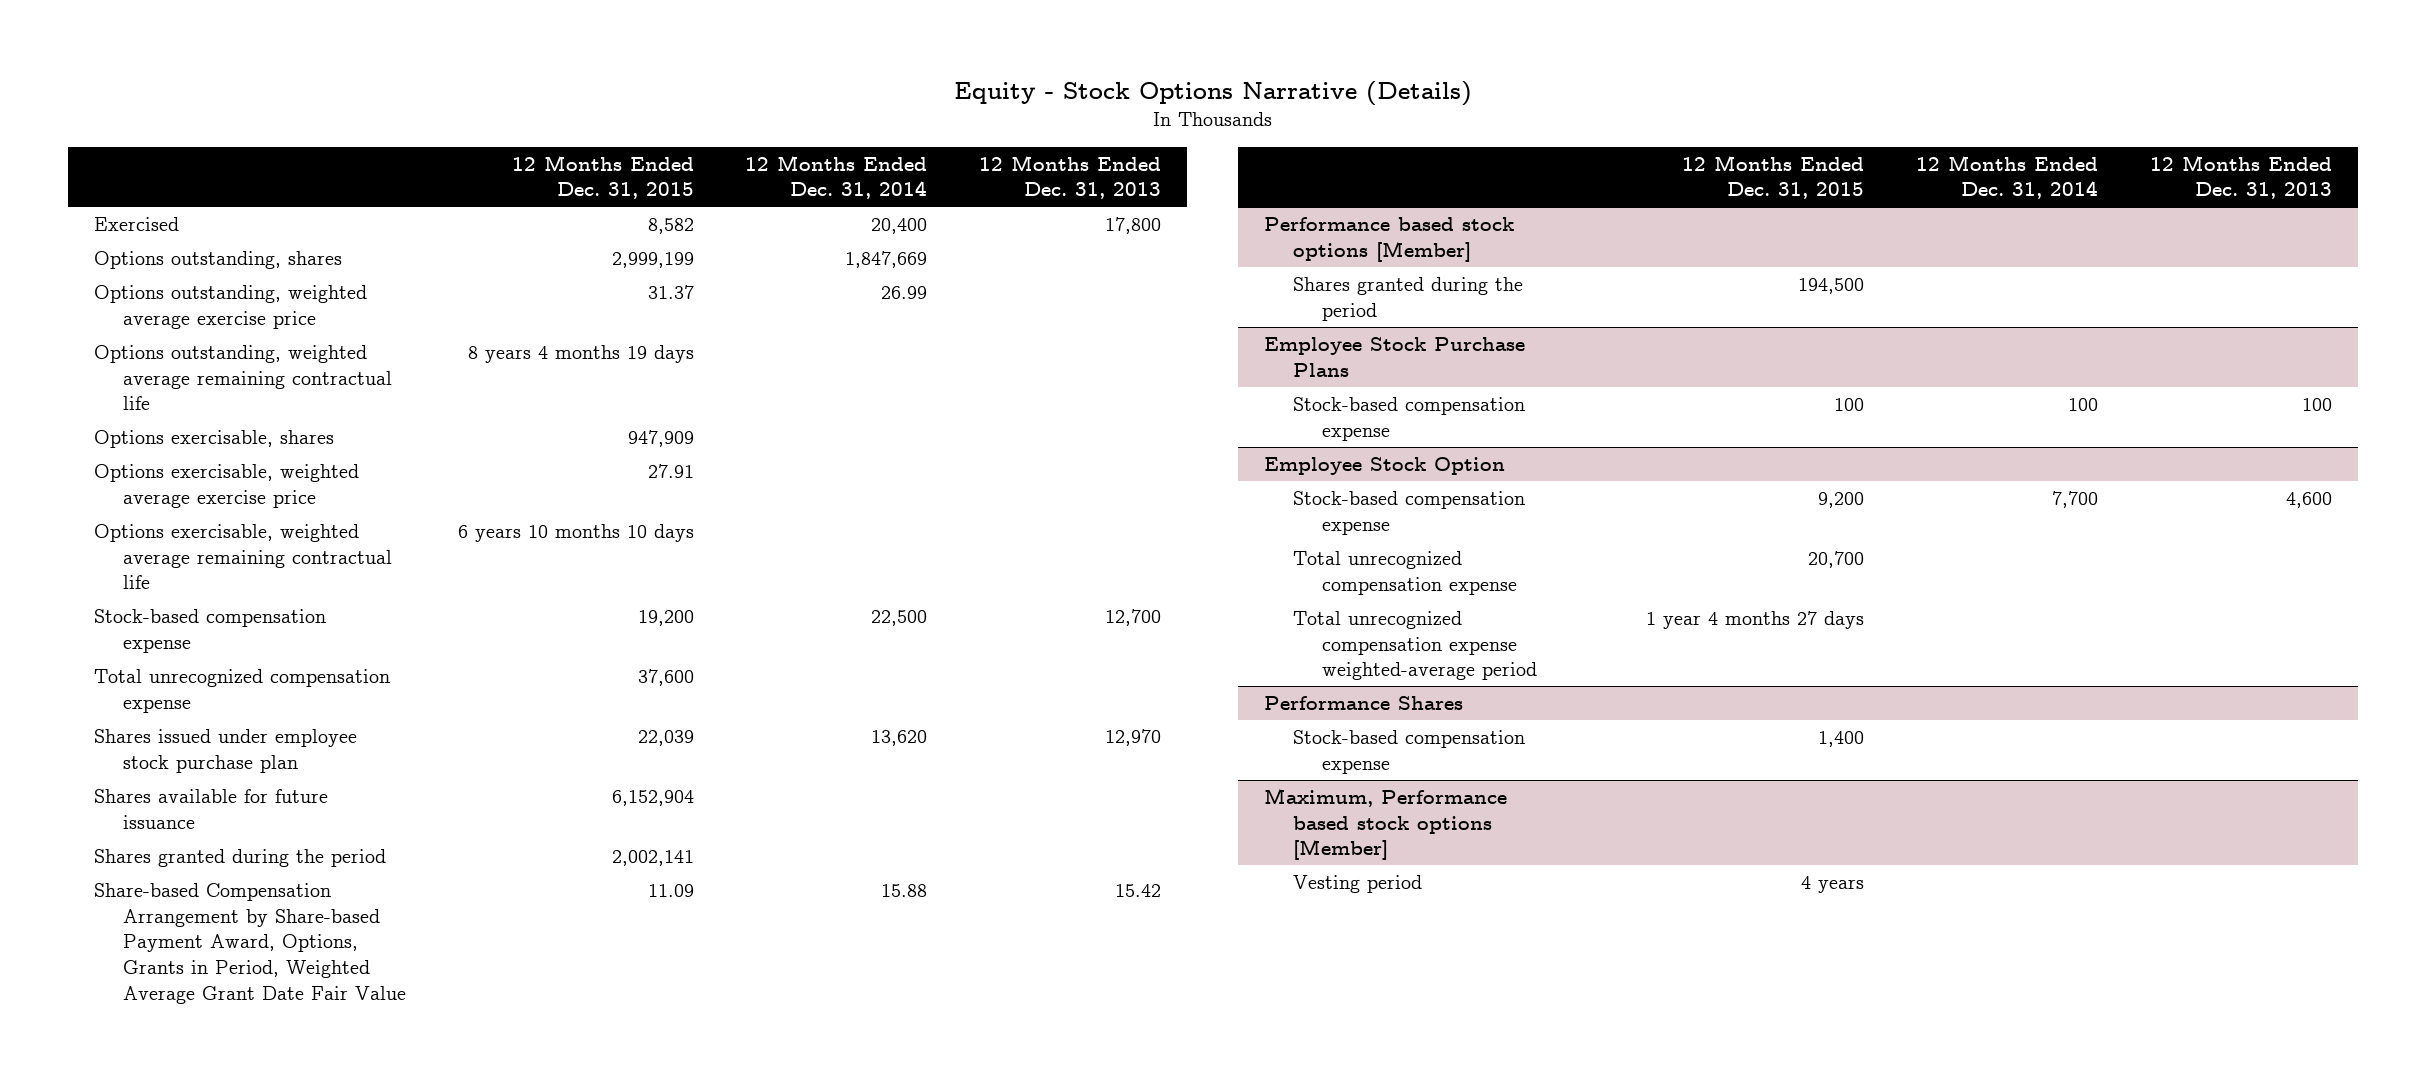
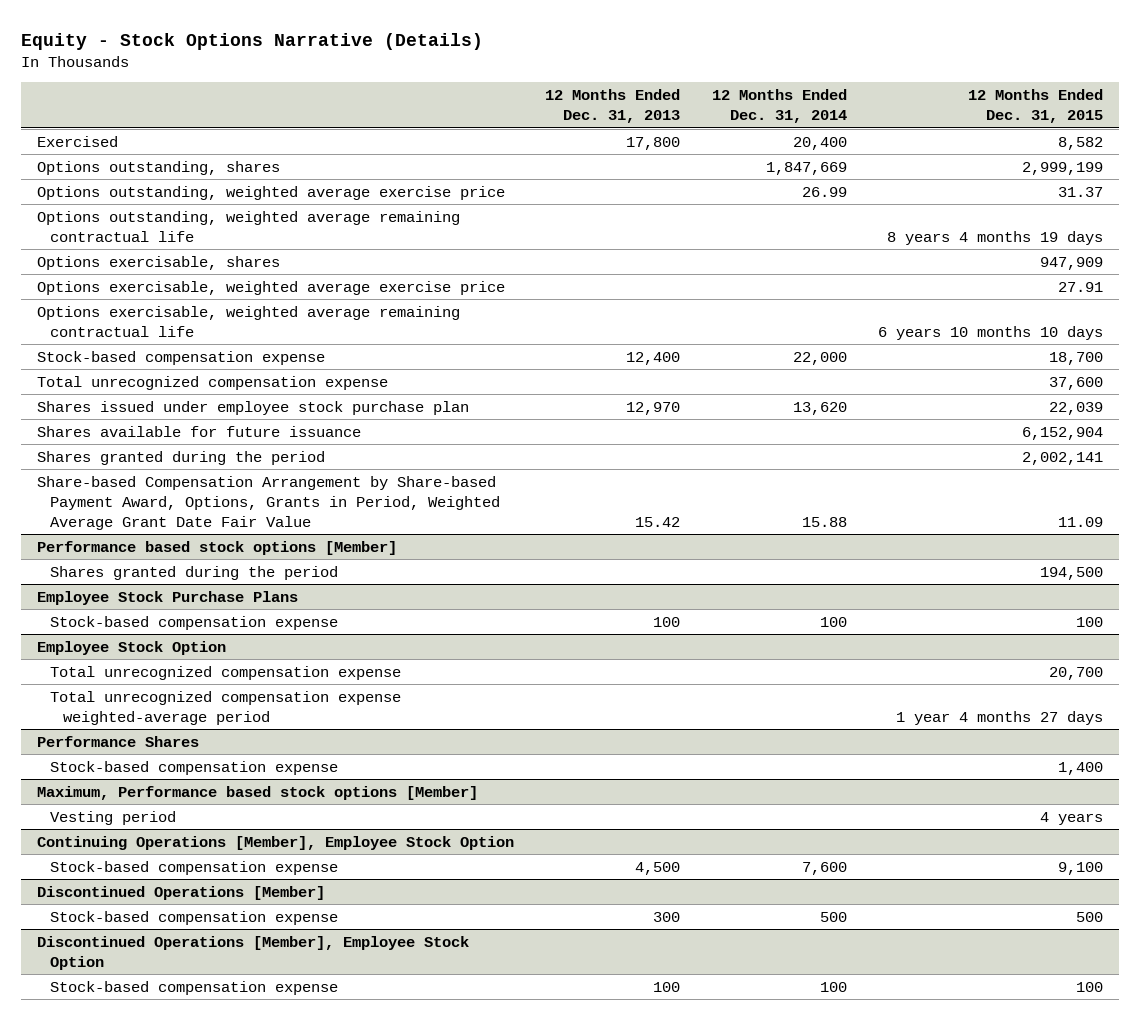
[637,609,694,626] 19,200 -> [1049,351,1104,365] 18,700
[871,609,928,626] 22,500 -> [792,351,847,365] 22,000
[1105,608,1162,626] 12,700 -> [626,351,681,365] 12,400
[1292,490,1525,535] Stock-based compensation expense -> none
none -> [36,835,514,850] Continuing Operations [Member], Employee Stock Option
none -> [50,860,339,875] Stock-based compensation expense
none -> [36,885,325,900] Discontinued Operations [Member]
none -> [50,910,339,925] Stock-based compensation expense
none -> [36,935,469,970] Discontinued Operations [Member], Employee Stock Option
none -> [50,980,339,995] Stock-based compensation expense

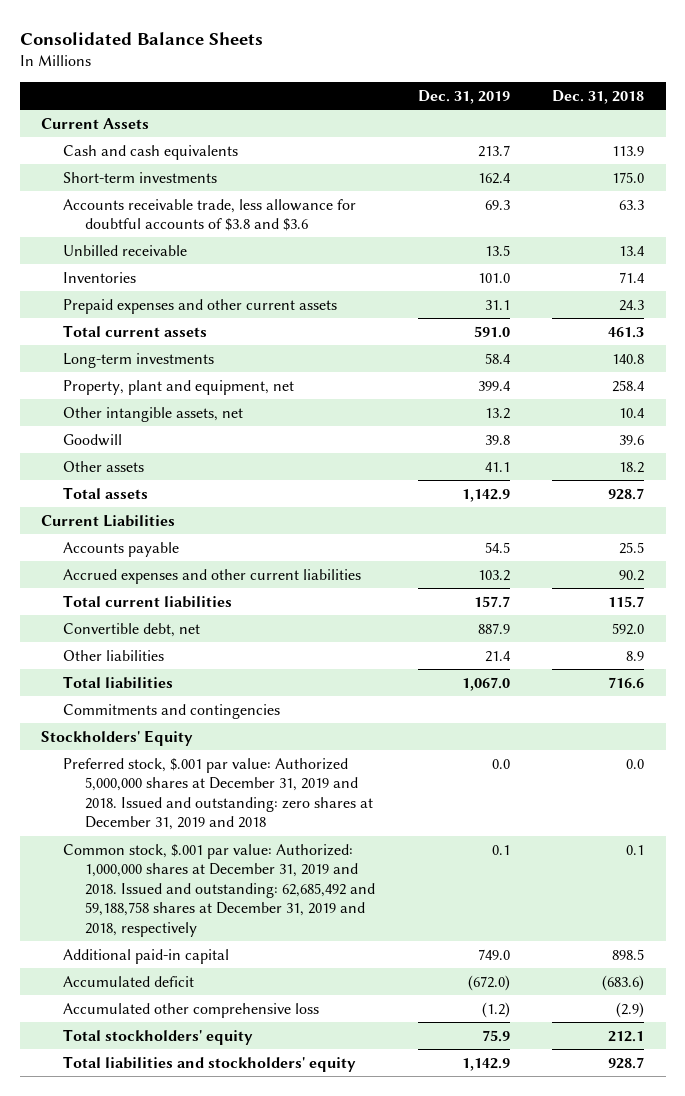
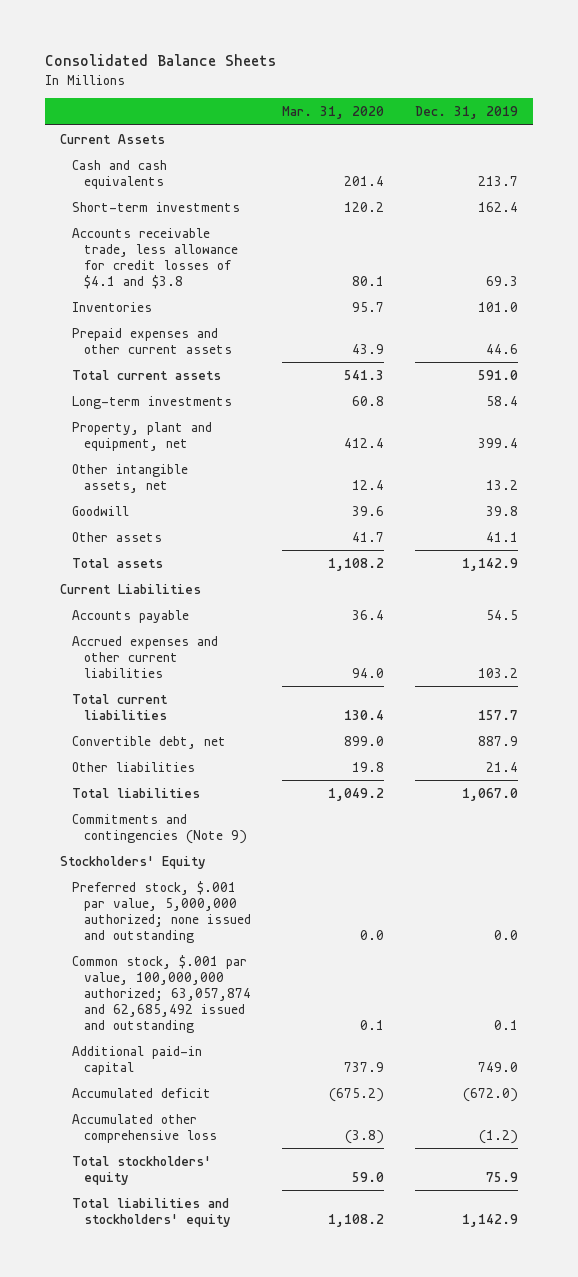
[552,89,645,104] Dec. 31, 2018 -> none
none -> [282,106,385,120] Mar. 31, 2020
[63,244,188,256] Unbilled receivable -> none
[63,198,357,232] Accounts receivable trade, less allowance for doubtful accounts of $3.8 and $3.6 -> [72,227,239,289] Accounts receivable trade, less allowance for credit losses of $4.1 and $3.8
[484,299,510,310] 31.1 -> [485,343,518,354] 44.6
[63,703,281,719] Commitments and contingencies -> [72,813,248,844] Commitments and contingencies (Note 9)
[63,757,374,831] Preferred stock, $.001 par value: Authorized 5,000,000 shares at December 31, 2019 and 2018. Issued and outstanding: zero shares at December 31, 2019 and 2018 -> [72,880,252,943] Preferred stock, $.001 par value, 5,000,000 authorized; none issued and outstanding
[63,843,376,937] Common stock, $.001 par value: Authorized: 1,000,000 shares at December 31, 2019 and 2018. Issued and outstanding: 62,685,492 and 59,188,758 shares at December 31, 2019 and 2018, respectively -> [72,954,252,1033] Common stock, $.001 par value, 100,000,000 authorized; 63,057,874 and 62,685,492 issued and outstanding

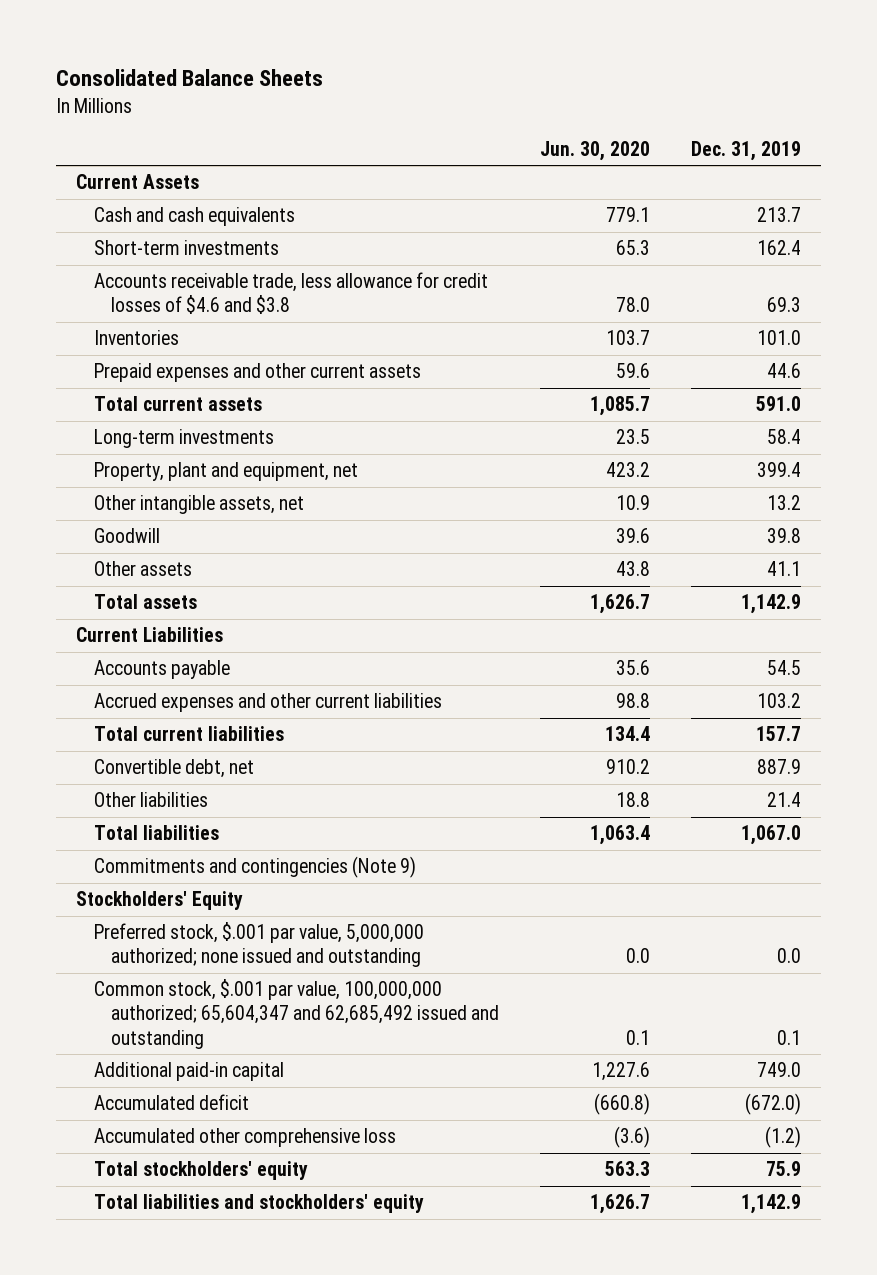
[282,106,385,120] Mar. 31, 2020 -> none
none -> [539,141,650,162] Jun. 30, 2020
[72,227,239,289] Accounts receivable trade, less allowance for credit losses of $4.1 and $3.8 -> [93,272,488,315] Accounts receivable trade, less allowance for credit losses of $4.6 and $3.8
[72,954,252,1033] Common stock, $.001 par value, 100,000,000 authorized; 63,057,874 and 62,685,492 issued and outstanding -> [93,979,500,1049] Common stock, $.001 par value, 100,000,000 authorized; 65,604,347 and 62,685,492 issued and outstanding

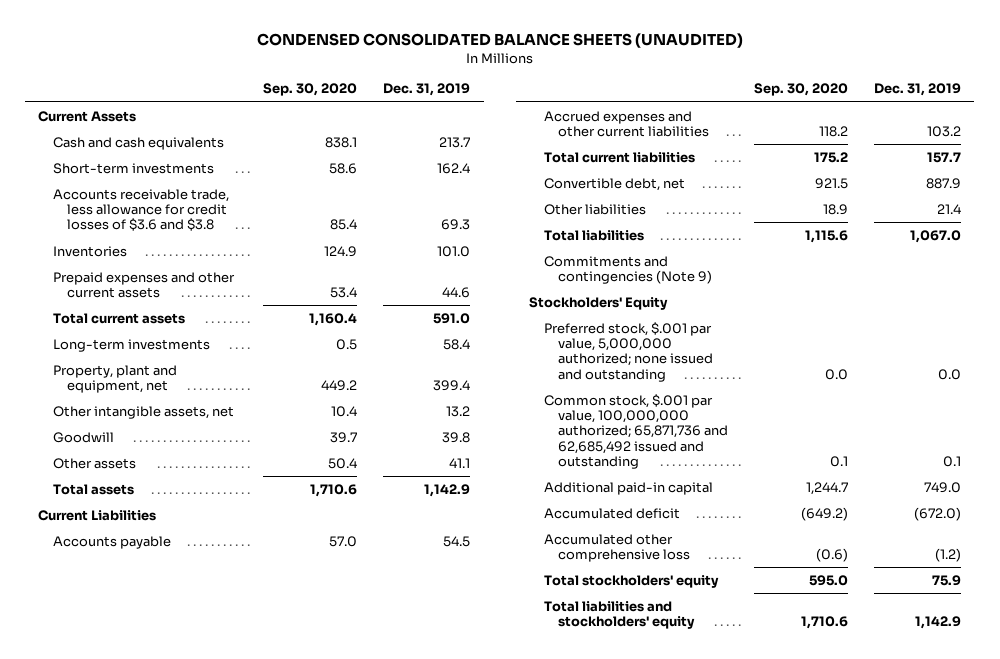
[55,69,323,87] Consolidated Balance Sheets -> [256,33,743,49] CONDENSED CONSOLIDATED BALANCE SHEETS (UNAUDITED)
[539,141,650,162] Jun. 30, 2020 -> none
none -> [263,83,358,97] Sep. 30, 2020
[93,272,488,315] Accounts receivable trade, less allowance for credit losses of $4.6 and $3.8 -> [52,188,229,232] Accounts receivable trade, less allowance for credit losses of $3.6 and $3.8
[93,979,500,1049] Common stock, $.001 par value, 100,000,000 authorized; 65,604,347 and 62,685,492 issued and outstanding -> [543,393,729,470] Common stock, $.001 par value, 100,000,000 authorized; 65,871,736 and 62,685,492 issued and outstanding

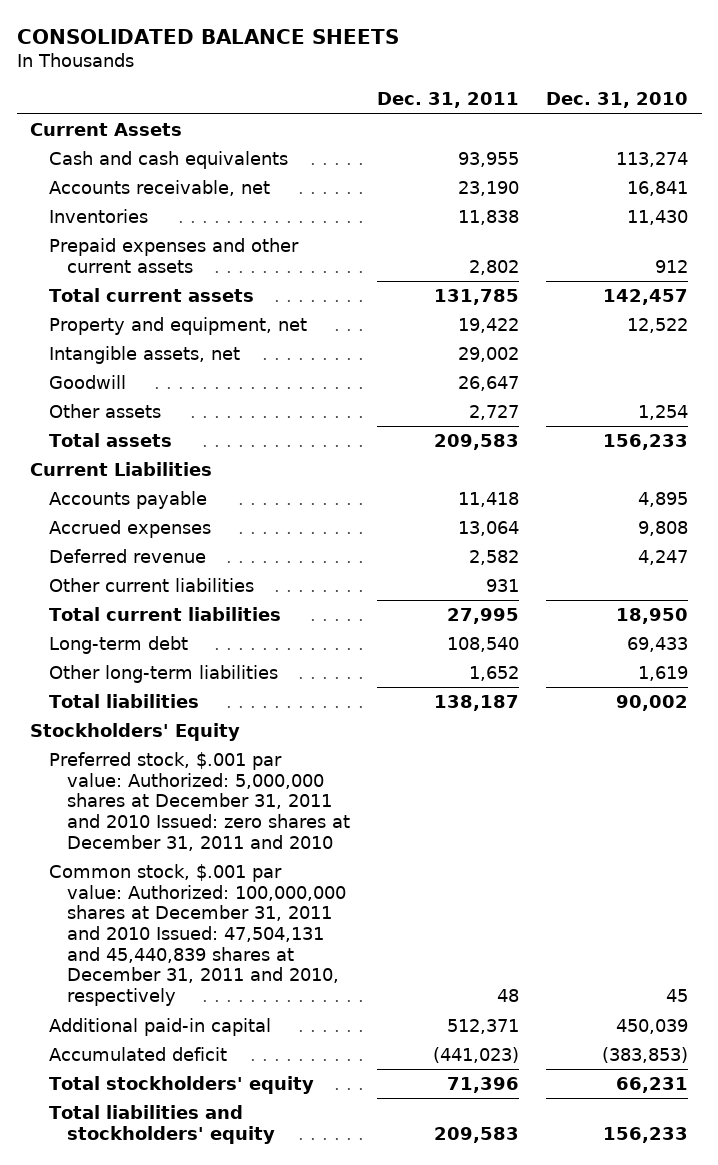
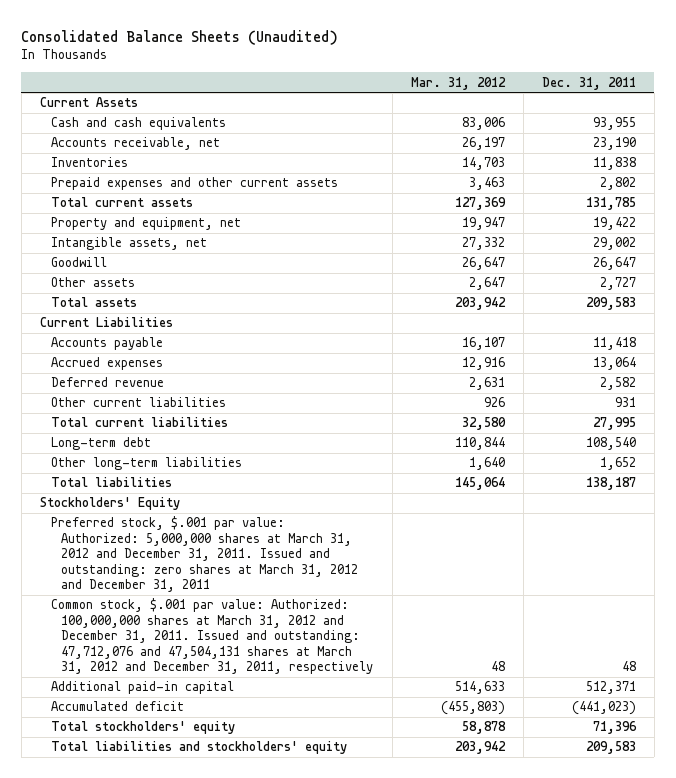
[16,28,399,44] CONSOLIDATED BALANCE SHEETS -> [21,29,339,45] Consolidated Balance Sheets (Unaudited)
[546,92,689,109] Dec. 31, 2010 -> none
none -> [410,76,506,90] Mar. 31, 2012
[48,751,351,851] Preferred stock, $.001 par value: Authorized: 5,000,000 shares at December 31, 2011 and 2010 Issued: zero shares at December 31, 2011 and 2010 -> [50,516,359,593] Preferred stock, $.001 par value: Authorized: 5,000,000 shares at March 31, 2012 and December 31, 2011. Issued and outstanding: zero shares at March 31, 2012 and December 31, 2011
[48,863,347,1007] Common stock, $.001 par value: Authorized: 100,000,000 shares at December 31, 2011 and 2010 Issued: 47,504,131 and 45,440,839 shares at December 31, 2011 and 2010, respectively -> [50,598,374,675] Common stock, $.001 par value: Authorized: 100,000,000 shares at March 31, 2012 and December 31, 2011. Issued and outstanding: 47,712,076 and 47,504,131 shares at March 31, 2012 and December 31, 2011, respectively

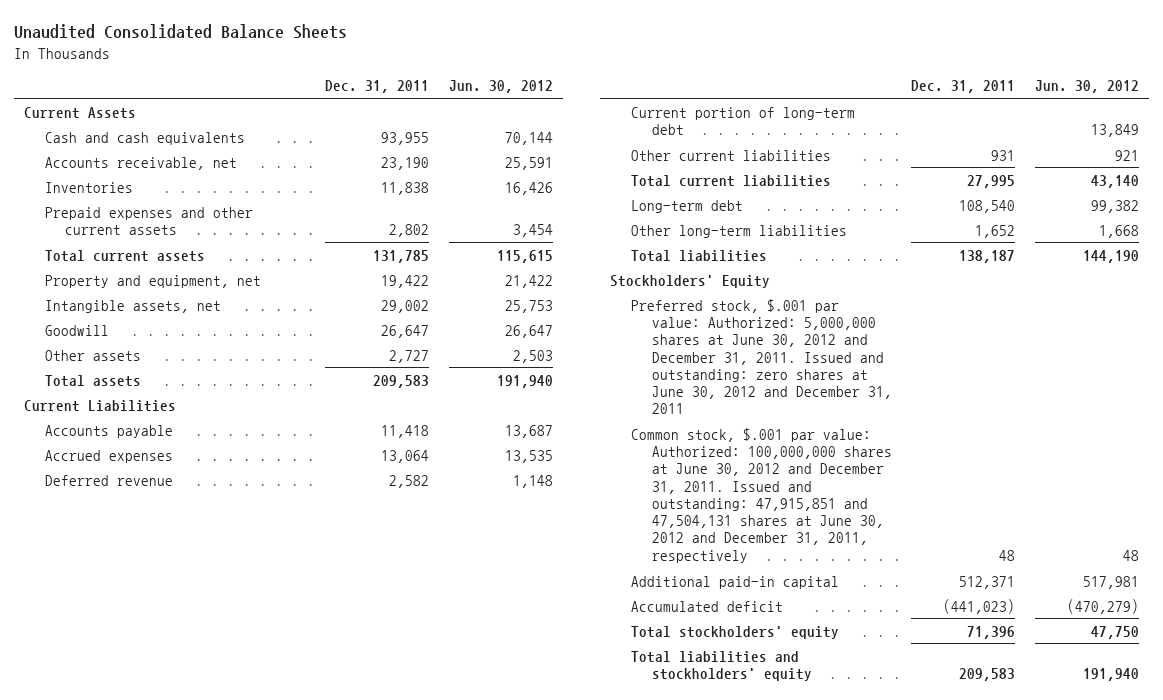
[21,29,339,45] Consolidated Balance Sheets (Unaudited) -> [14,24,348,40] Unaudited Consolidated Balance Sheets
[410,76,506,90] Mar. 31, 2012 -> none
none -> [448,80,553,94] Jun. 30, 2012
none -> [630,106,855,135] Current portion of long-term debt
[50,516,359,593] Preferred stock, $.001 par value: Authorized: 5,000,000 shares at March 31, 2012 and December 31, 2011. Issued and outstanding: zero shares at March 31, 2012 and December 31, 2011 -> [630,298,892,415] Preferred stock, $.001 par value: Authorized: 5,000,000 shares at June 30, 2012 and December 31, 2011. Issued and outstanding: zero shares at June 30, 2012 and December 31, 2011
[50,598,374,675] Common stock, $.001 par value: Authorized: 100,000,000 shares at March 31, 2012 and December 31, 2011. Issued and outstanding: 47,712,076 and 47,504,131 shares at March 31, 2012 and December 31, 2011, respectively -> [630,427,892,563] Common stock, $.001 par value: Authorized: 100,000,000 shares at June 30, 2012 and December 31, 2011. Issued and outstanding: 47,915,851 and 47,504,131 shares at June 30, 2012 and December 31, 2011, respectively

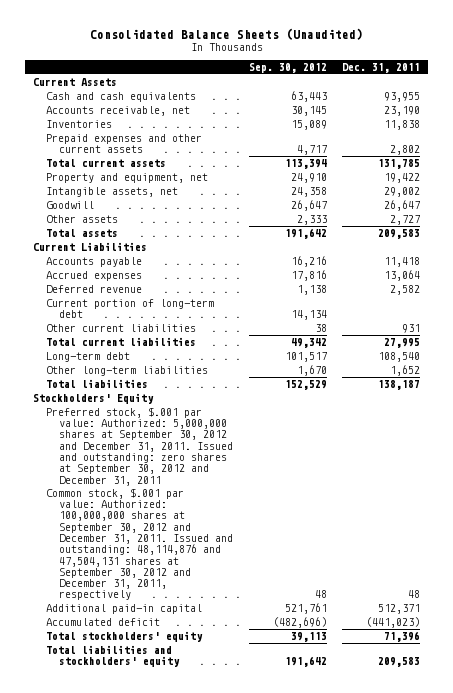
[14,24,348,40] Unaudited Consolidated Balance Sheets -> [89,28,363,41] Consolidated Balance Sheets (Unaudited)
[448,80,553,94] Jun. 30, 2012 -> none
none -> [248,62,327,73] Sep. 30, 2012
[630,298,892,415] Preferred stock, $.001 par value: Authorized: 5,000,000 shares at June 30, 2012 and December 31, 2011. Issued and outstanding: zero shares at June 30, 2012 and December 31, 2011 -> [46,406,234,486] Preferred stock, $.001 par value: Authorized: 5,000,000 shares at September 30, 2012 and December 31, 2011. Issued and outstanding: zero shares at September 30, 2012 and December 31, 2011
[630,427,892,563] Common stock, $.001 par value: Authorized: 100,000,000 shares at June 30, 2012 and December 31, 2011. Issued and outstanding: 47,915,851 and 47,504,131 shares at June 30, 2012 and December 31, 2011, respectively -> [46,487,234,601] Common stock, $.001 par value: Authorized: 100,000,000 shares at September 30, 2012 and December 31, 2011. Issued and outstanding: 48,114,876 and 47,504,131 shares at September 30, 2012 and December 31, 2011, respectively

